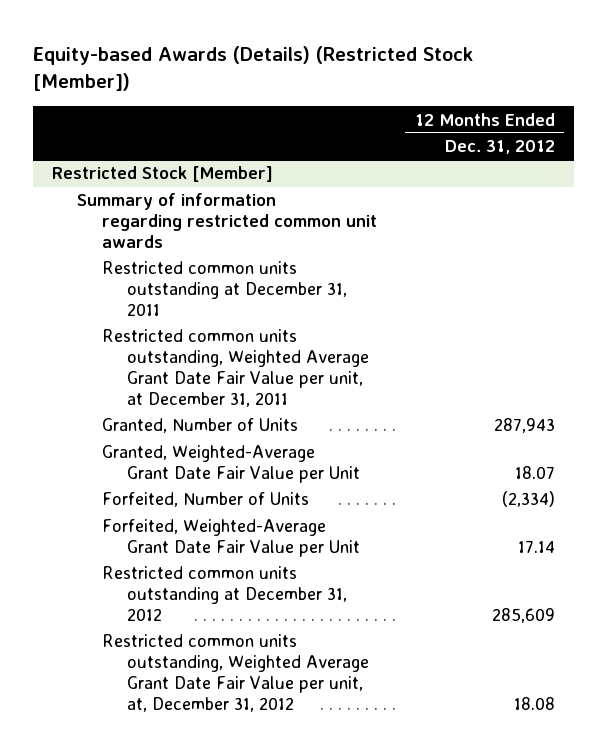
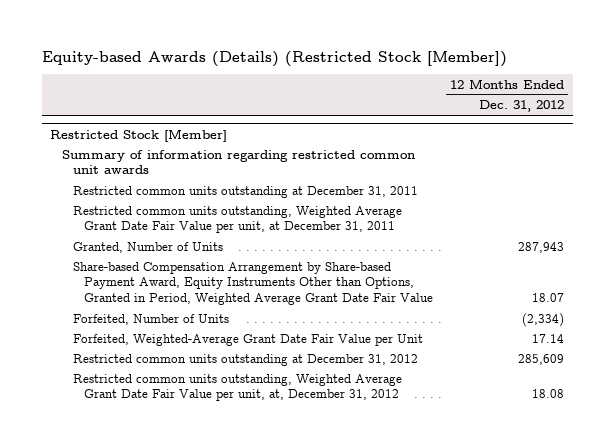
[101,445,360,484] Granted, Weighted-Average Grant Date Fair Value per Unit -> [72,261,434,306] Share-based Compensation Arrangement by Share-based Payment Award, Equity Instruments Other than Options, Granted in Period, Weighted Average Grant Date Fair Value

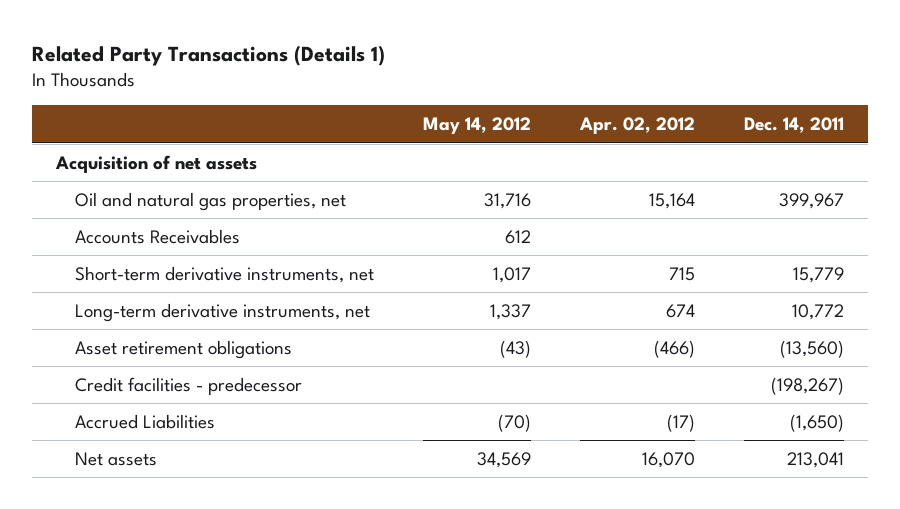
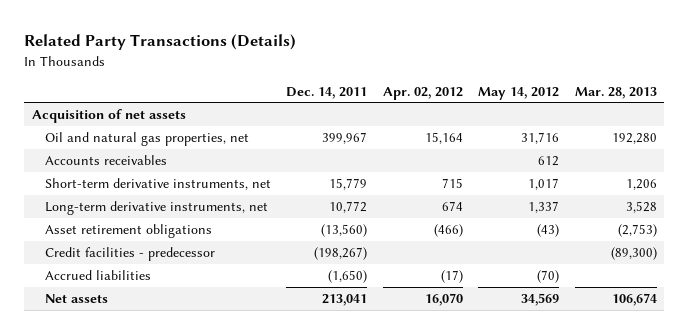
[31,45,385,67] Related Party Transactions (Details 1) -> [24,34,297,51] Related Party Transactions (Details)
none -> [574,86,657,99] Mar. 28, 2013
[75,228,241,244] Accounts Receivables -> [44,154,167,165] Accounts receivables
[75,413,216,429] Accrued Liabilities -> [44,269,151,280] Accrued liabilities

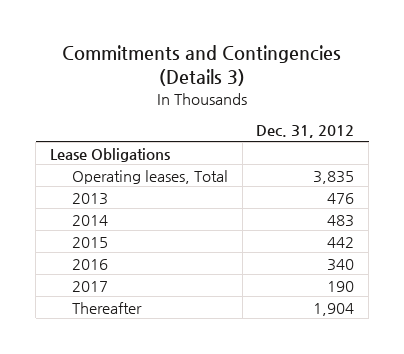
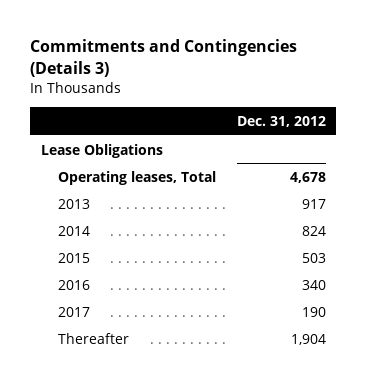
[313,170,355,184] 3,835 -> [289,171,326,183] 4,678
[327,192,355,204] 476 -> [301,198,326,209] 917
[327,214,355,227] 483 -> [301,225,326,236] 824
[327,236,355,248] 442 -> [301,252,326,263] 503

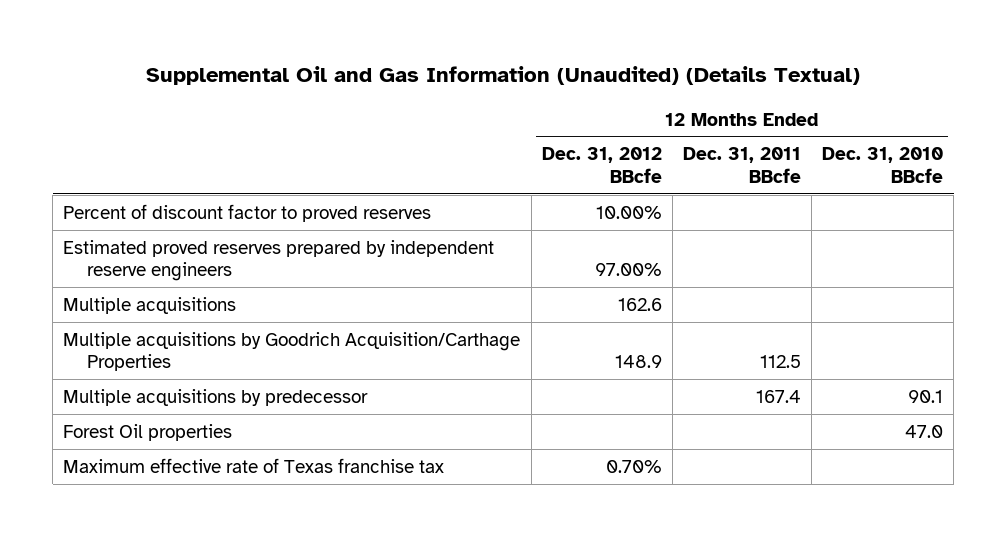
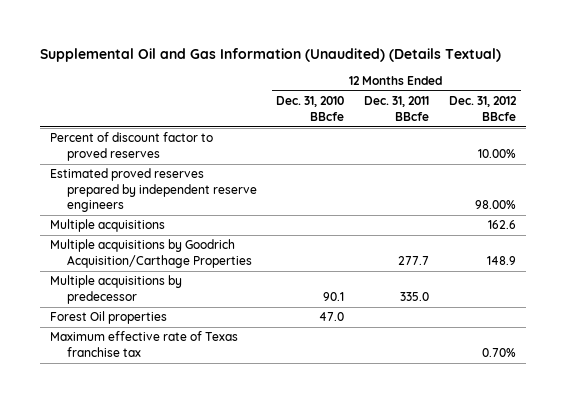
[594,263,662,277] 97.00% -> [474,200,516,210] 98.00%
[759,355,801,369] 112.5 -> [398,255,430,265] 277.7
[755,389,801,403] 167.4 -> [400,291,430,301] 335.0

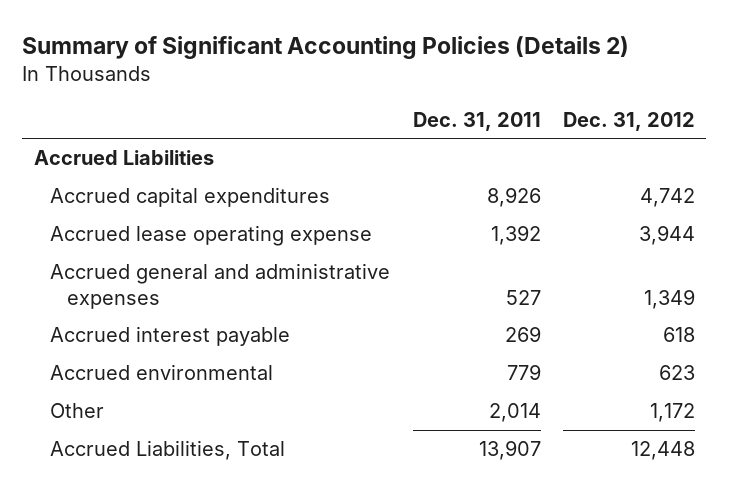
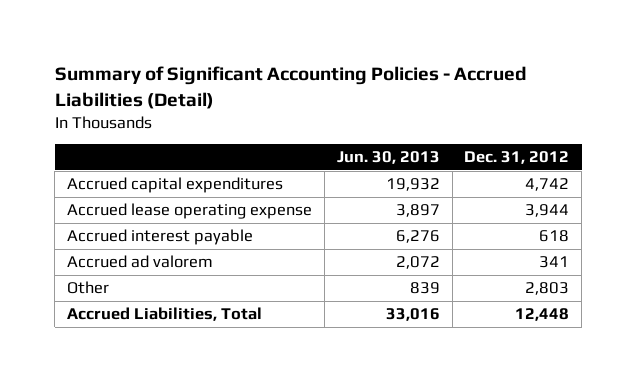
[22,35,630,59] Summary of Significant Accounting Policies (Details 2) -> [54,66,527,109] Summary of Significant Accounting Policies - Accrued Liabilities (Detail)
[412,111,541,131] Dec. 31, 2011 -> none
none -> [336,151,440,165] Jun. 30, 2013
[33,150,214,166] Accrued Liabilities -> none
[50,263,391,309] Accrued general and administrative expenses -> none
[50,364,274,381] Accrued environmental -> none
none -> [67,255,214,269] Accrued ad valorem
[650,403,696,423] 1,172 -> [525,282,570,296] 2,803

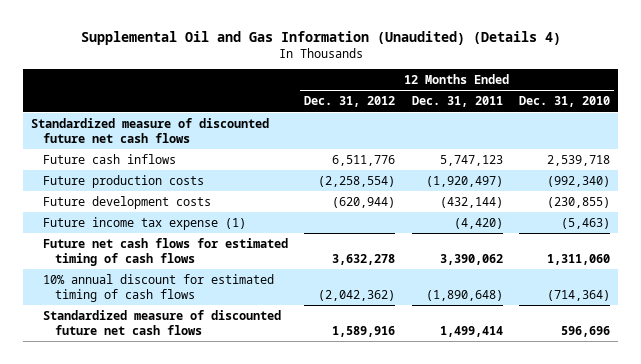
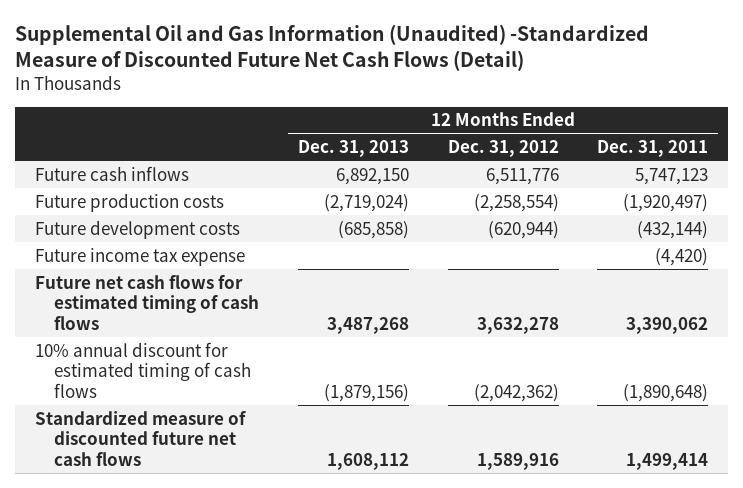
[80,30,561,45] Supplemental Oil and Gas Information (Unaudited) (Details 4) -> [15,24,650,72] Supplemental Oil and Gas Information (Unaudited) -Standardized Measure of Discounted Future Net Cash Flows (Detail)
[518,96,610,108] Dec. 31, 2010 -> none
none -> [297,140,409,158] Dec. 31, 2013
[31,117,270,144] Standardized measure of discounted future net cash flows -> none
[43,216,247,230] Future income tax expense (1) -> [34,247,245,266] Future income tax expense

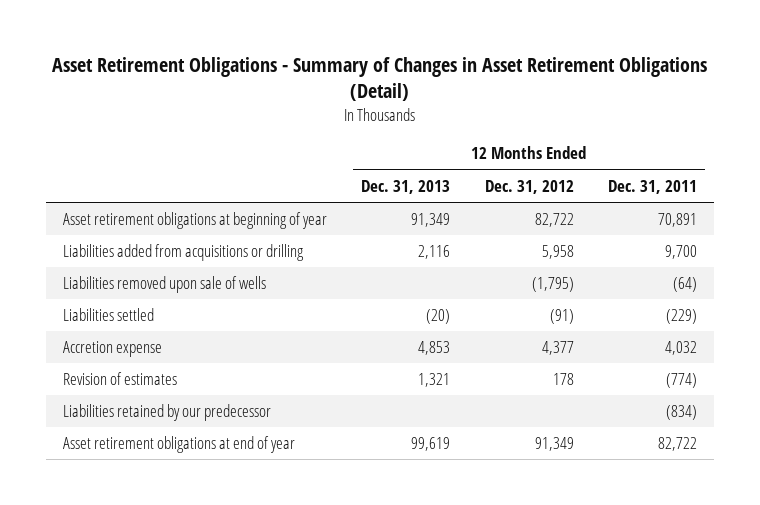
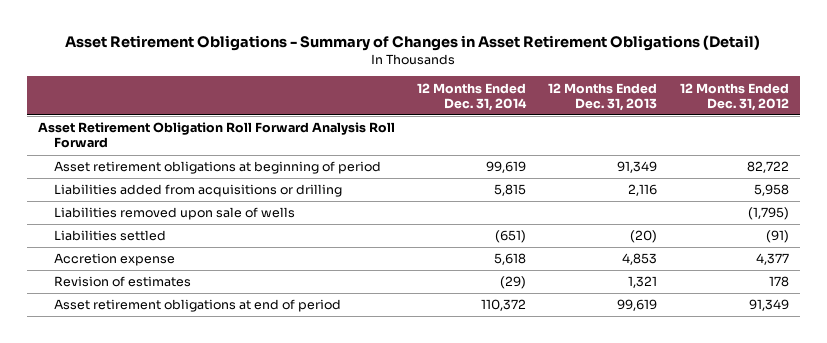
[607,179,697,194] Dec. 31, 2011 -> none
none -> [417,82,528,111] 12 Months Ended Dec. 31, 2014
none -> [38,122,396,149] Asset Retirement Obligation Roll Forward Analysis Roll Forward
[63,212,328,230] Asset retirement obligations at beginning of year -> [53,161,381,175] Asset retirement obligations at beginning of period
[63,404,272,422] Liabilities retained by our predecessor -> none
[63,436,296,454] Asset retirement obligations at end of year -> [53,299,341,313] Asset retirement obligations at end of period

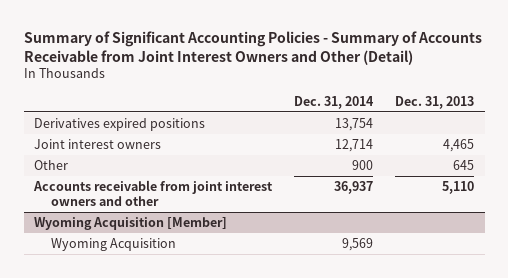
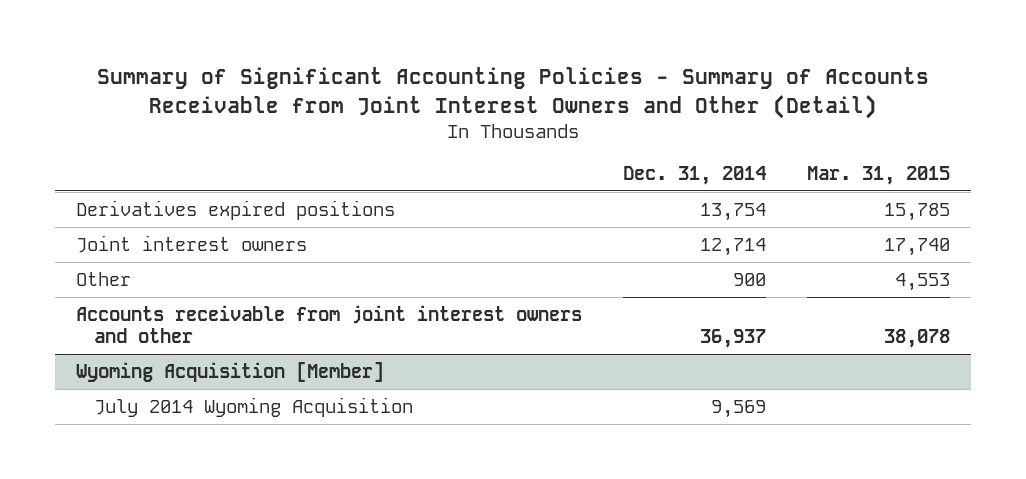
[394,95,474,109] Dec. 31, 2013 -> none
none -> [807,165,951,185] Mar. 31, 2015
[50,238,176,252] Wyoming Acquisition -> [94,396,414,417] July 2014 Wyoming Acquisition

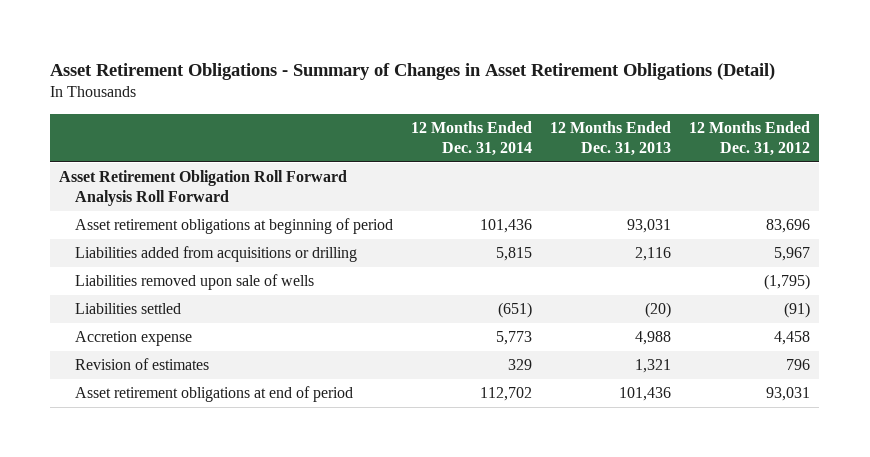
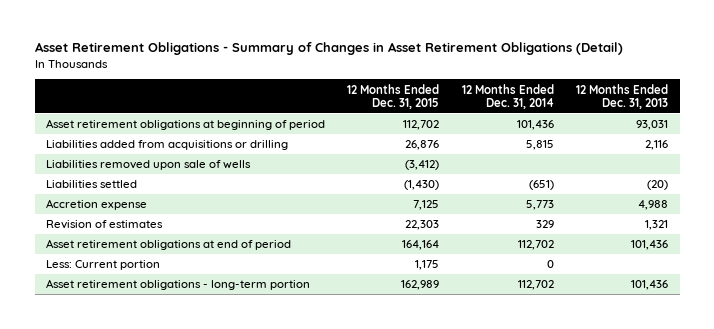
[689,120,811,156] 12 Months Ended Dec. 31, 2012 -> none
none -> [347,83,440,110] 12 Months Ended Dec. 31, 2015
[59,170,348,207] Asset Retirement Obligation Roll Forward Analysis Roll Forward -> none
none -> [45,260,160,271] Less: Current portion
none -> [45,279,310,291] Asset retirement obligations - long-term portion

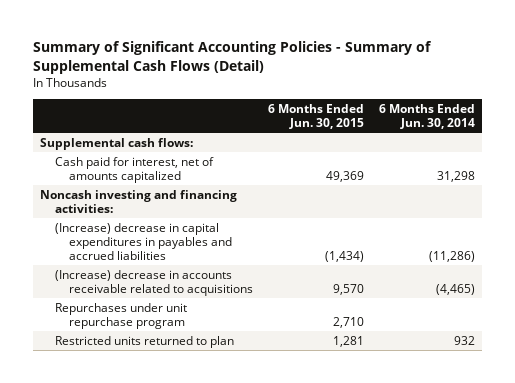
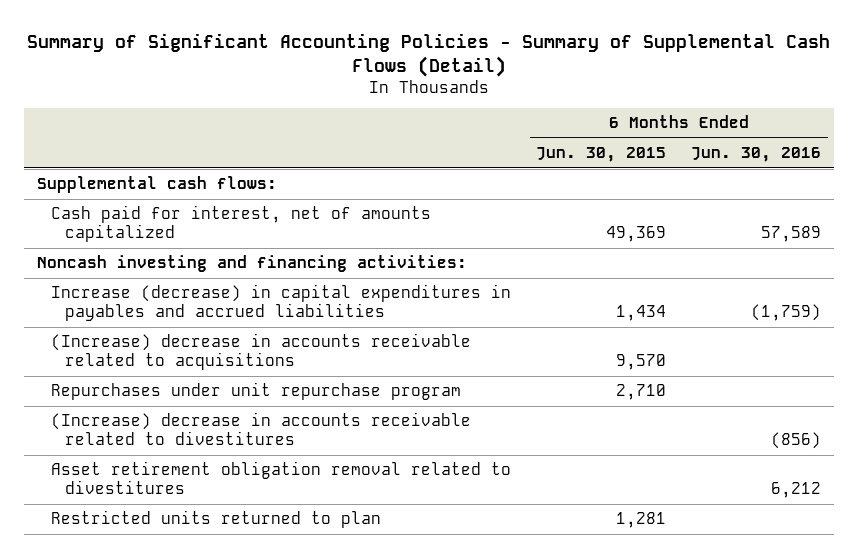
[378,103,475,130] 6 Months Ended Jun. 30, 2014 -> none
none -> [691,147,822,163] Jun. 30, 2016
[54,222,233,260] (Increase) decrease in capital expenditures in payables and accrued liabilities -> [50,284,511,322] Increase (decrease) in capital expenditures in payables and accrued liabilities
[324,250,364,262] (1,434) -> [616,305,667,322] 1,434
none -> [50,412,471,446] (Increase) decrease in accounts receivable related to divestitures
none -> [50,461,511,495] Asset retirement obligation removal related to divestitures

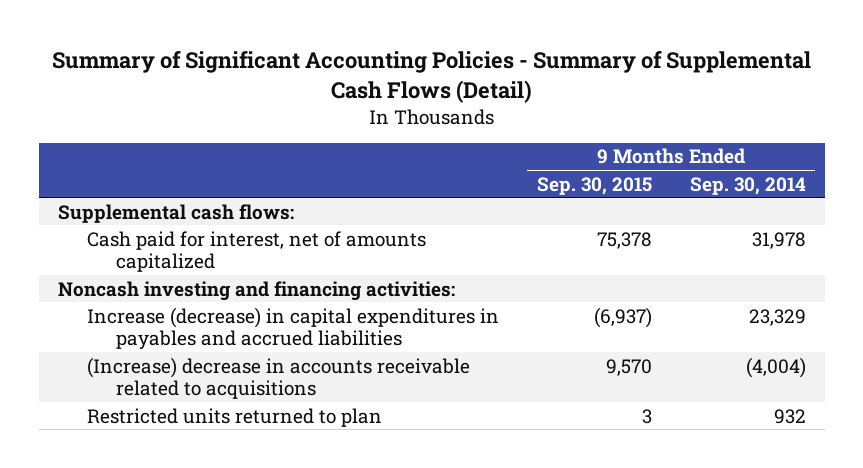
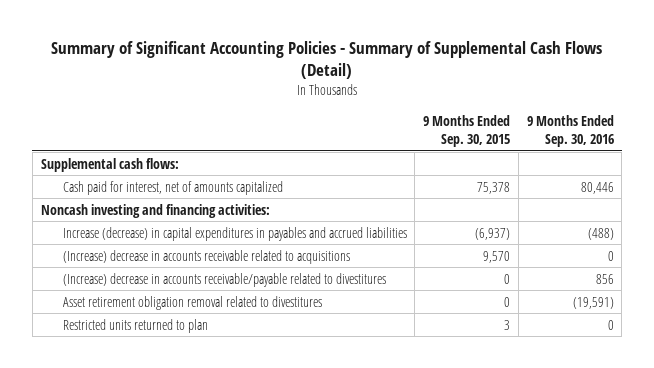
[689,176,806,195] Sep. 30, 2014 -> none
none -> [526,115,614,148] 9 Months Ended Sep. 30, 2016
none -> [62,272,386,287] (Increase) decrease in accounts receivable/payable related to divestitures
none -> [62,295,322,310] Asset retirement obligation removal related to divestitures

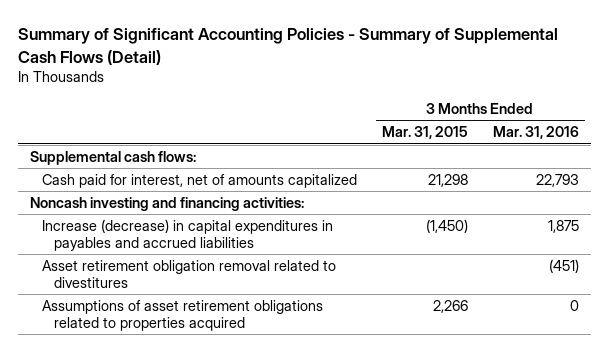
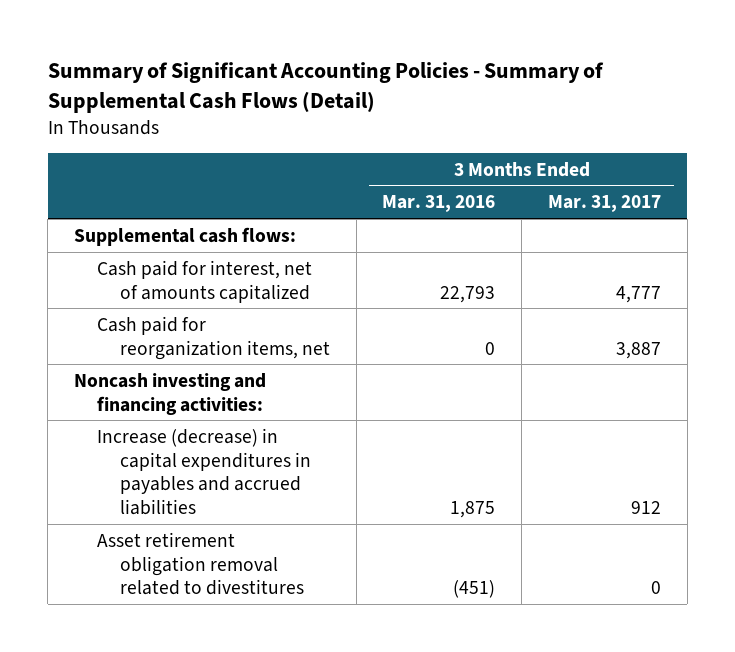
[381,126,468,140] Mar. 31, 2015 -> none
none -> [547,195,661,213] Mar. 31, 2017
none -> [97,315,330,360] Cash paid for reorganization items, net
[42,300,324,331] Assumptions of asset retirement obligations related to properties acquired -> none

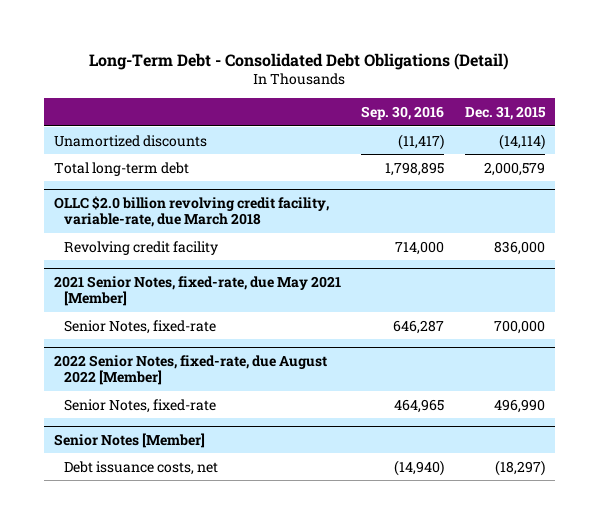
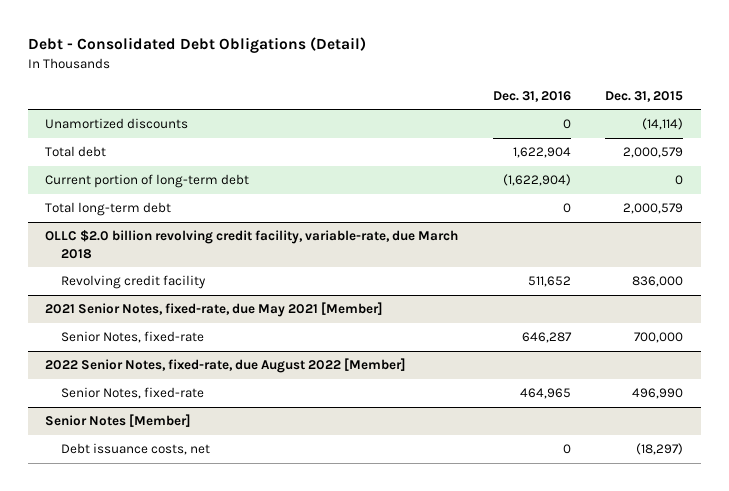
[89,52,510,70] Long-Term Debt - Consolidated Debt Obligations (Detail) -> [27,37,366,54] Debt - Consolidated Debt Obligations (Detail)
[361,105,445,120] Sep. 30, 2016 -> none
none -> [492,90,571,102] Dec. 31, 2016
none -> [45,146,107,158] Total debt
none -> [45,174,250,189] Current portion of long-term debt

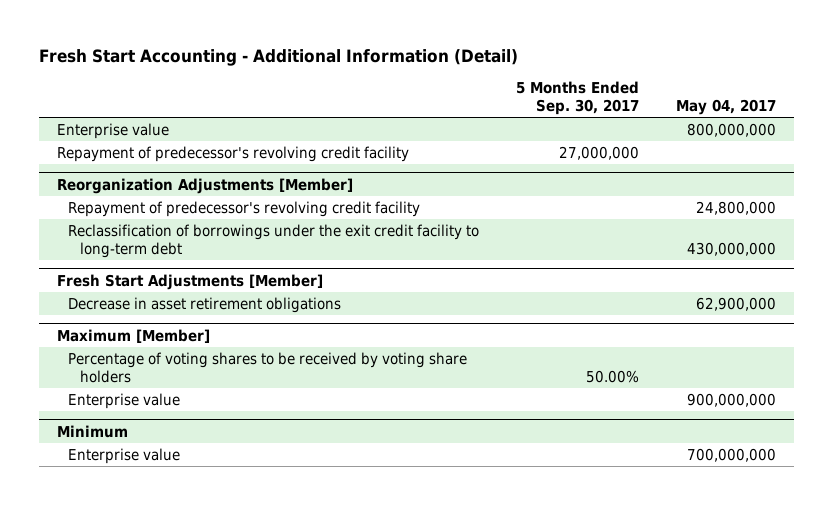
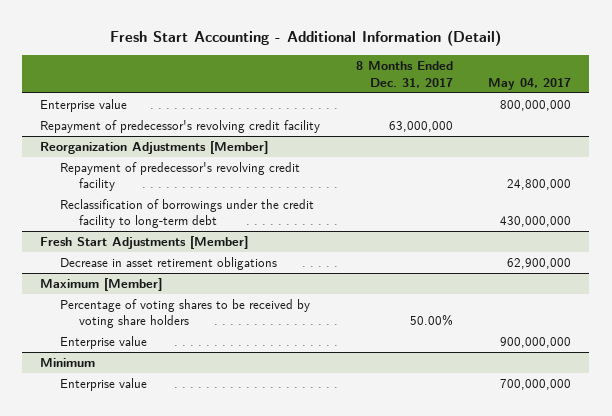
[516,81,640,116] 5 Months Ended Sep. 30, 2017 -> none
none -> [355,61,453,88] 8 Months Ended Dec. 31, 2017
[68,223,480,258] Reclassification of borrowings under the exit credit facility to long-term debt -> [59,199,314,229] Reclassification of borrowings under the credit facility to long-term debt

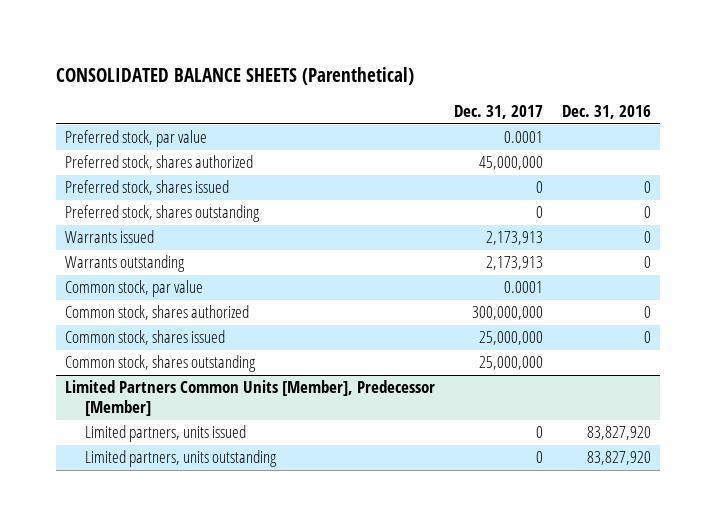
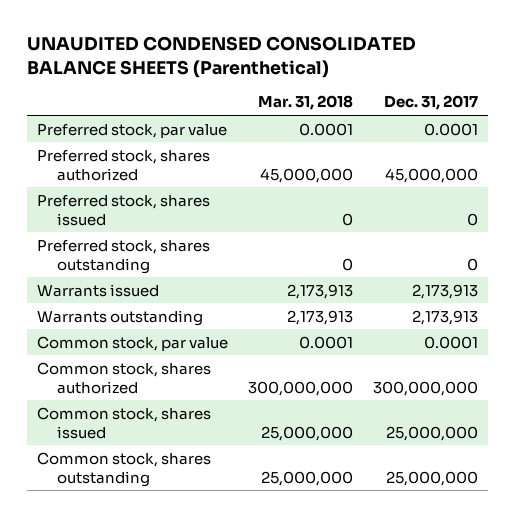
[56,67,415,86] CONSOLIDATED BALANCE SHEETS (Parenthetical) -> [26,36,416,78] UNAUDITED CONDENSED CONSOLIDATED BALANCE SHEETS (Parenthetical)
[561,105,651,120] Dec. 31, 2016 -> none
none -> [257,95,353,111] Mar. 31, 2018
[65,380,436,417] Limited Partners Common Units [Member], Predecessor [Member] -> none
[85,425,247,443] Limited partners, units issued -> none
[85,450,278,468] Limited partners, units outstanding -> none

